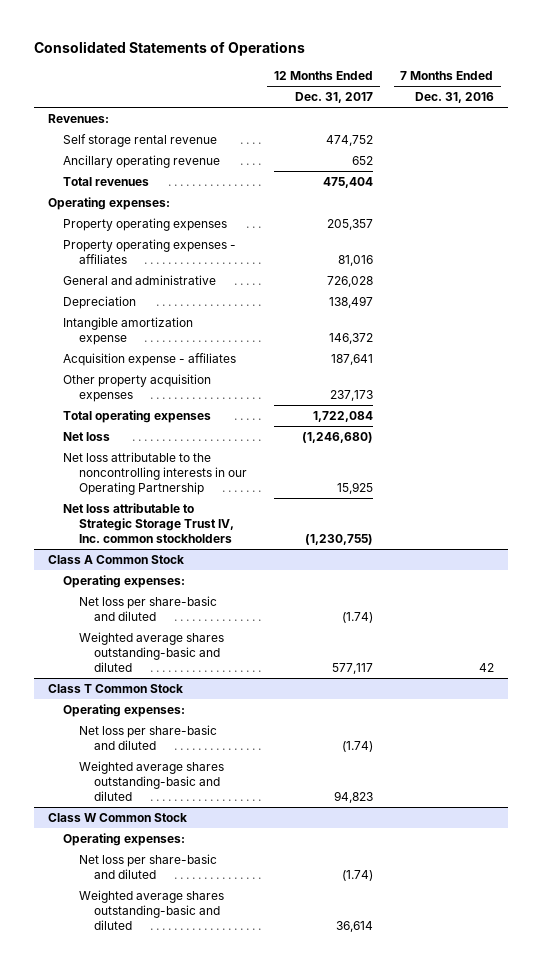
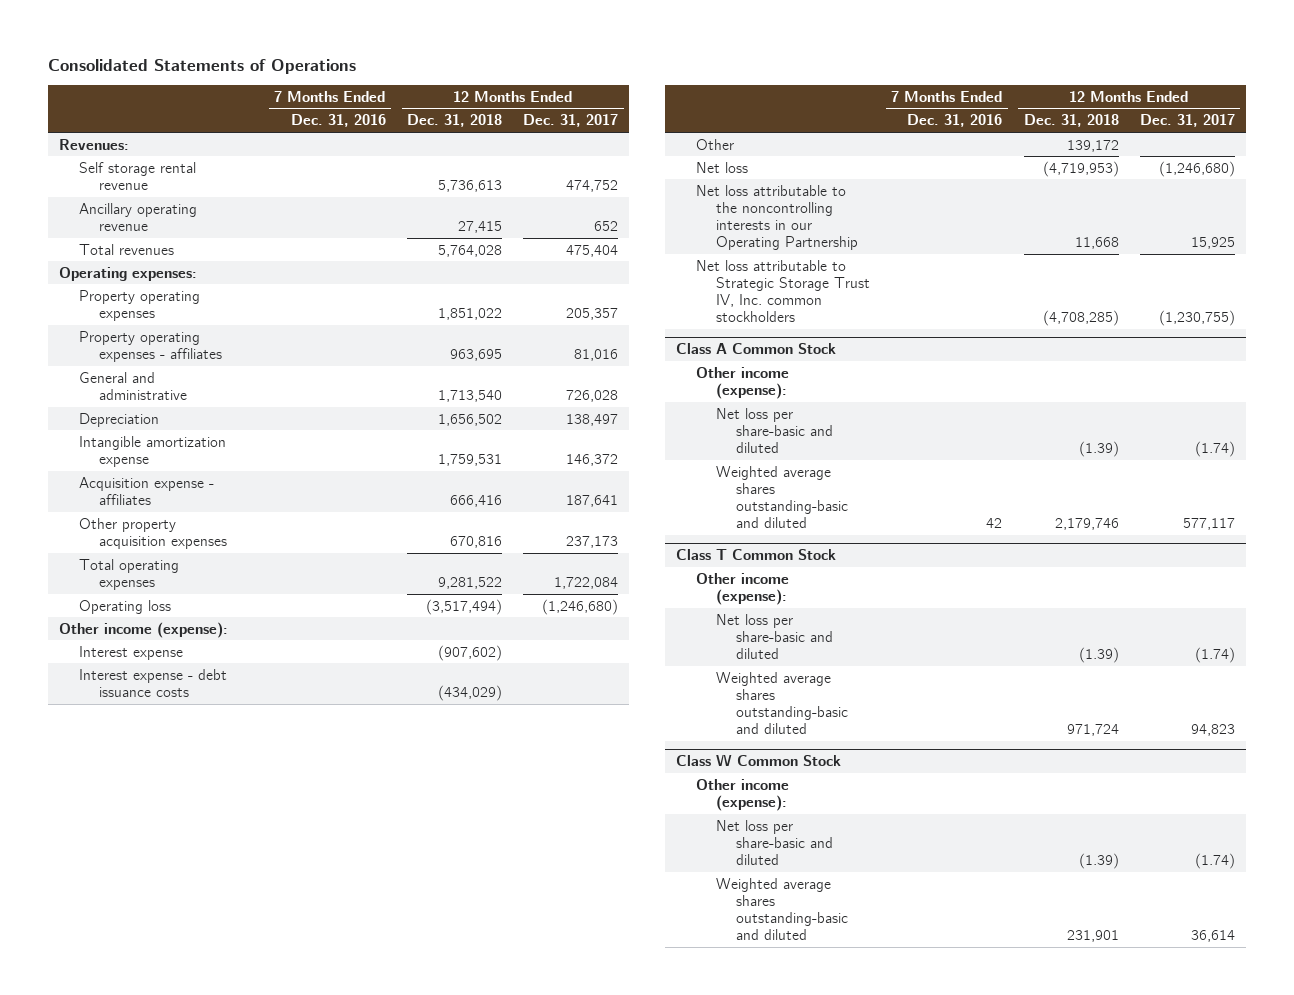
none -> [406,114,502,128] Dec. 31, 2018
none -> [79,599,172,614] Operating loss
none -> [59,621,229,638] Other income (expense):
none -> [79,645,184,660] Interest expense
none -> [79,668,228,697] Interest expense - debt issuance costs
none -> [695,138,734,150] Other
[63,575,186,589] Operating expenses: -> none
none -> [695,366,789,399] Other income (expense):
[63,704,186,718] Operating expenses: -> none
none -> [695,572,789,605] Other income (expense):
[63,833,186,847] Operating expenses: -> none
none -> [695,778,789,811] Other income (expense):

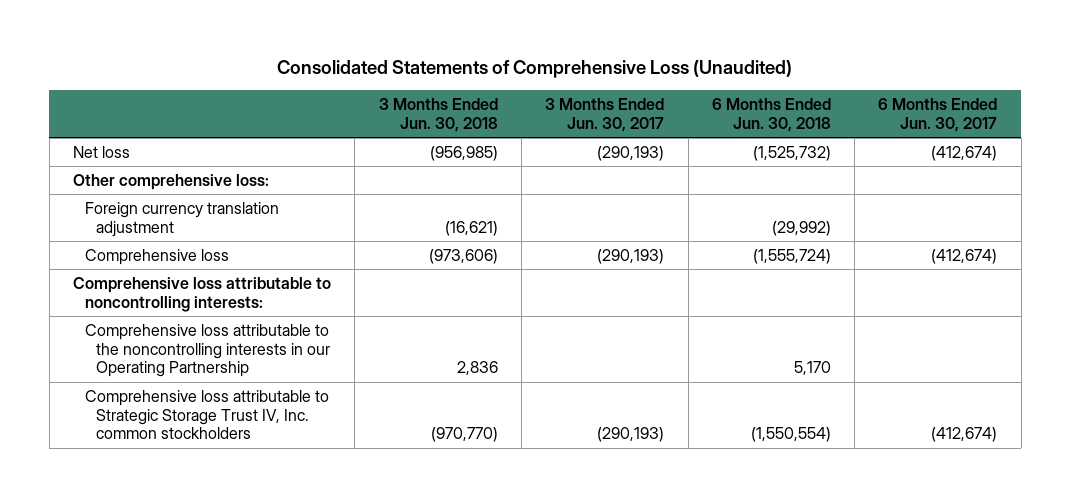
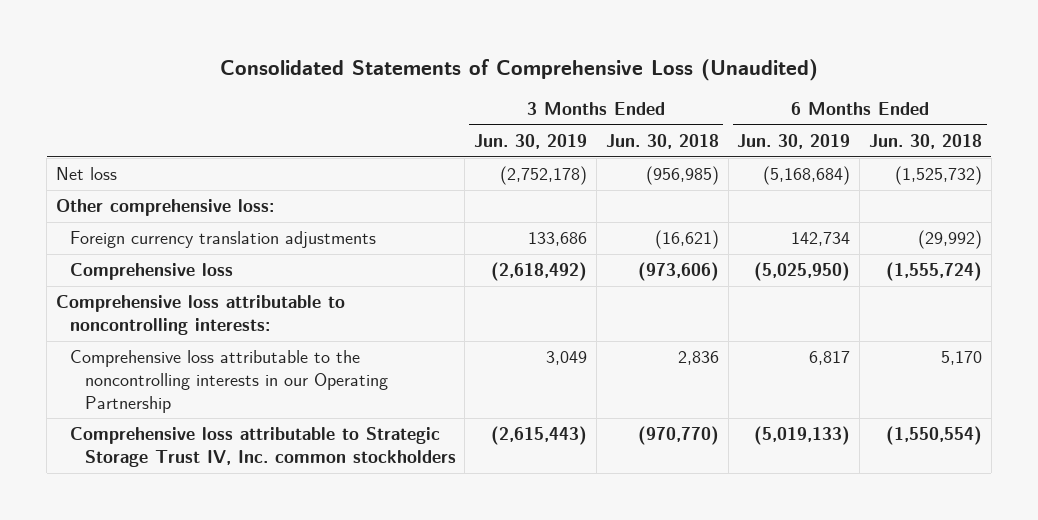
[545,98,665,133] 3 Months Ended Jun. 30, 2017 -> none
[878,98,998,133] 6 Months Ended Jun. 30, 2017 -> none
none -> [474,134,588,150] Jun. 30, 2019
none -> [737,134,851,150] Jun. 30, 2019
[84,201,279,237] Foreign currency translation adjustment -> [70,231,377,249] Foreign currency translation adjustments

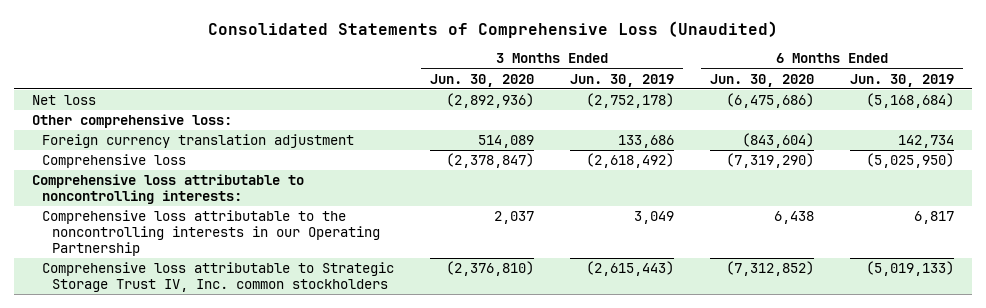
[605,134,719,150] Jun. 30, 2018 -> none
[869,134,983,150] Jun. 30, 2018 -> none
none -> [429,73,534,87] Jun. 30, 2020
none -> [709,73,814,87] Jun. 30, 2020
[70,231,377,249] Foreign currency translation adjustments -> [41,133,354,148] Foreign currency translation adjustment

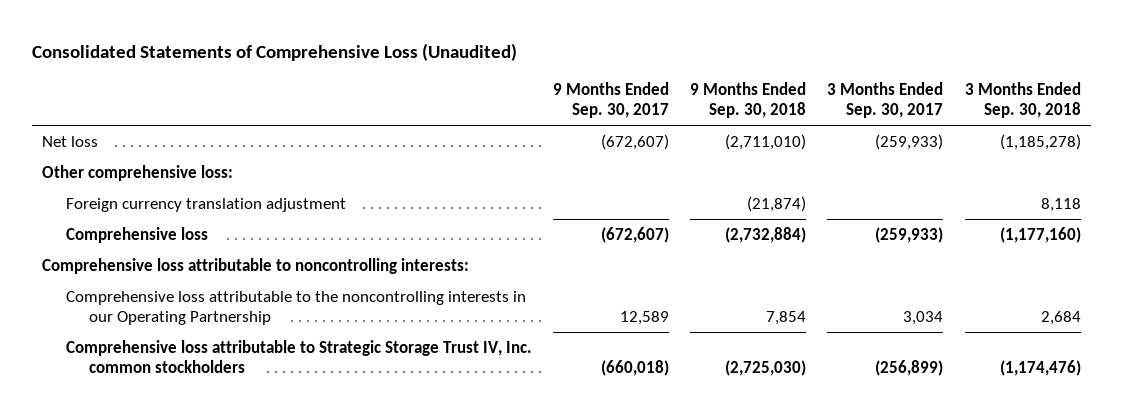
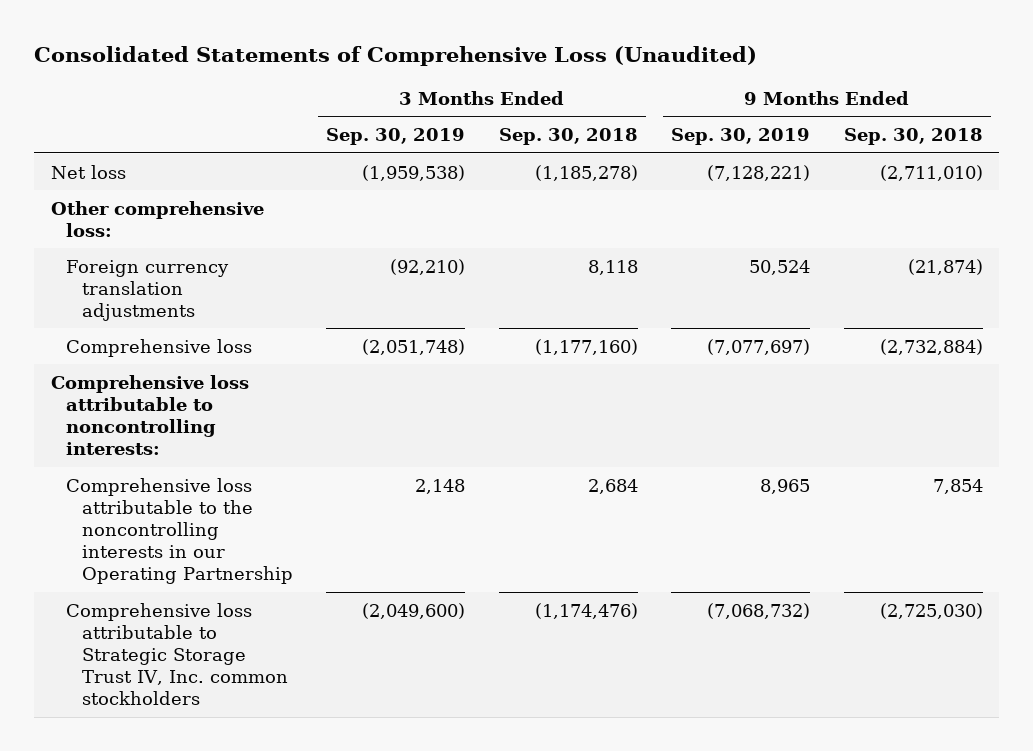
[553,82,670,119] 9 Months Ended Sep. 30, 2017 -> none
[827,82,944,119] 3 Months Ended Sep. 30, 2017 -> none
none -> [326,128,466,146] Sep. 30, 2019
none -> [671,128,811,146] Sep. 30, 2019
[65,197,346,212] Foreign currency translation adjustment -> [66,259,230,322] Foreign currency translation adjustments

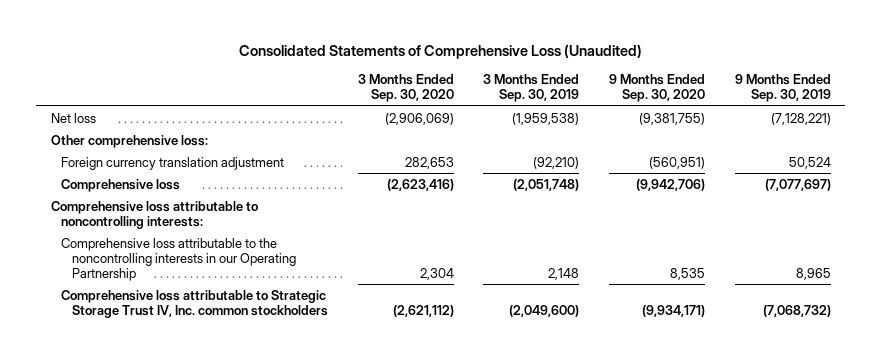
[498,128,638,146] Sep. 30, 2018 -> none
[843,128,983,146] Sep. 30, 2018 -> none
none -> [357,74,454,103] 3 Months Ended Sep. 30, 2020
none -> [608,74,705,103] 9 Months Ended Sep. 30, 2020
[66,259,230,322] Foreign currency translation adjustments -> [61,156,285,170] Foreign currency translation adjustment

